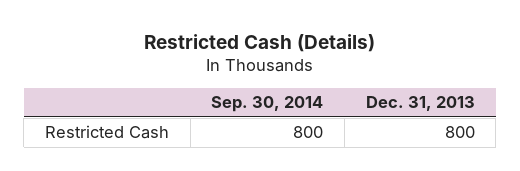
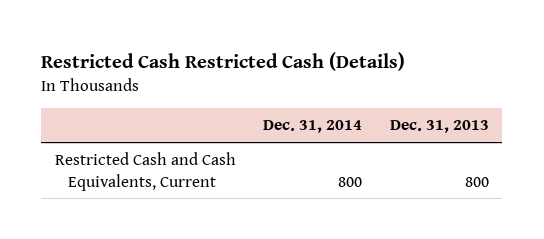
[143,34,375,53] Restricted Cash (Details) -> [41,52,406,72] Restricted Cash Restricted Cash (Details)
[211,96,324,113] Sep. 30, 2014 -> none
none -> [263,120,363,134] Dec. 31, 2014
[44,125,169,140] Restricted Cash -> [55,152,237,191] Restricted Cash and Cash Equivalents, Current

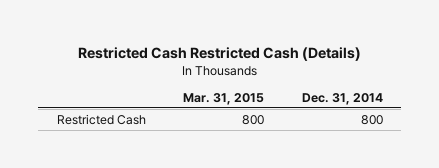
[389,120,489,134] Dec. 31, 2013 -> none
none -> [183,92,265,105] Mar. 31, 2015
[55,152,237,191] Restricted Cash and Cash Equivalents, Current -> [56,113,146,125] Restricted Cash

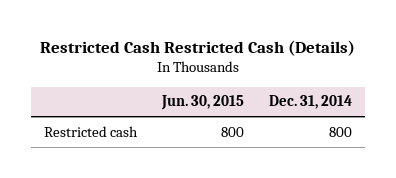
[183,92,265,105] Mar. 31, 2015 -> none
none -> [160,95,244,111] Jun. 30, 2015
[56,113,146,125] Restricted Cash -> [43,125,138,137] Restricted cash

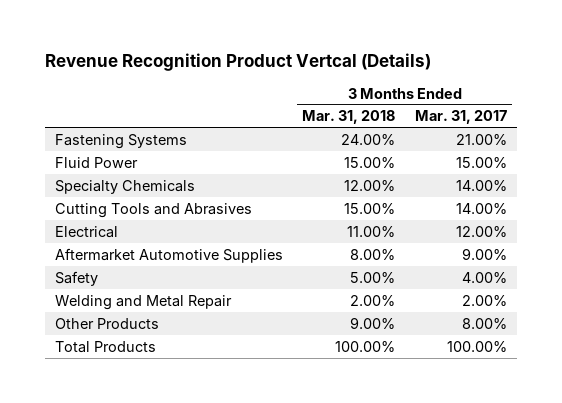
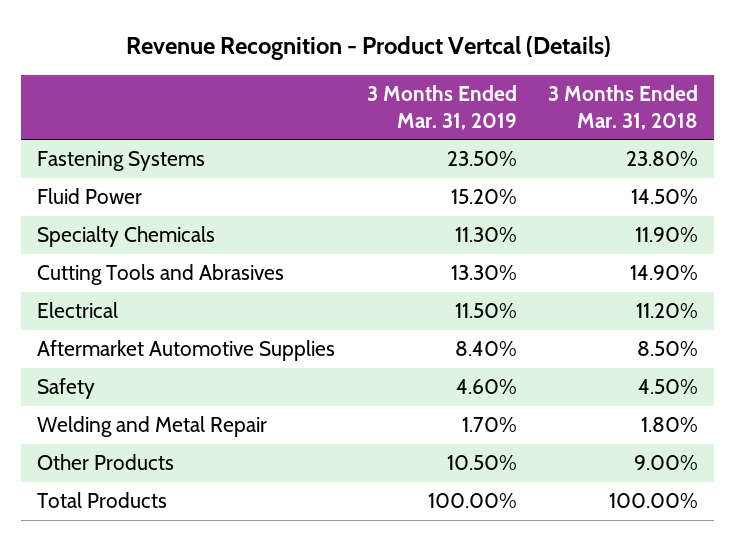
[44,53,431,72] Revenue Recognition Product Vertcal (Details) -> [125,35,611,60] Revenue Recognition - Product Vertcal (Details)
[415,110,508,125] Mar. 31, 2017 -> none
none -> [366,84,517,130] 3 Months Ended Mar. 31, 2019
[341,133,396,145] 24.00% -> [626,151,699,167] 23.80%
[344,156,396,168] 15.00% -> [631,189,699,205] 14.50%
[344,179,396,191] 12.00% -> [635,227,699,243] 11.90%
[344,202,396,214] 15.00% -> [630,265,699,281] 14.90%
[347,225,396,237] 11.00% -> [636,303,699,319] 11.20%
[350,248,396,260] 8.00% -> [637,341,699,357] 8.50%
[350,271,396,283] 5.00% -> [638,379,699,395] 4.50%
[350,294,396,306] 2.00% -> [641,417,699,433] 1.80%

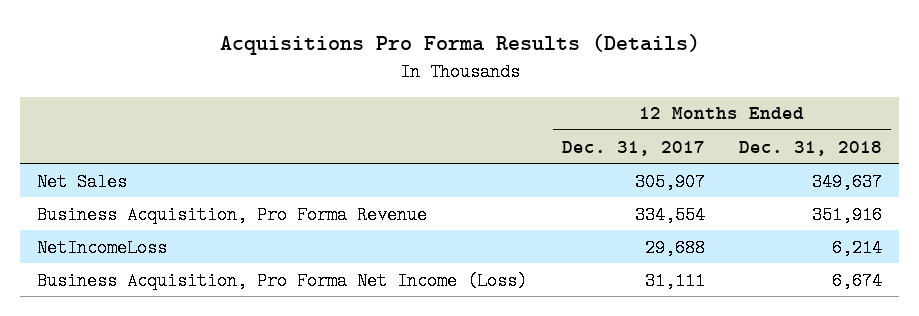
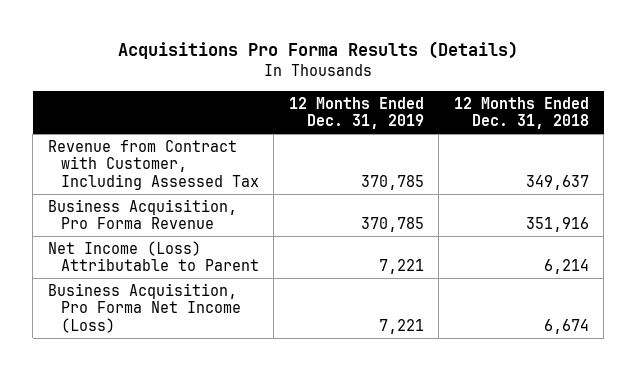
[561,140,705,156] Dec. 31, 2017 -> none
none -> [288,96,424,130] 12 Months Ended Dec. 31, 2019
[37,172,128,191] Net Sales -> [47,139,259,191] Revenue from Contract with Customer, Including Assessed Tax
[37,238,168,257] NetIncomeLoss -> [47,240,259,272] Net Income (Loss) Attributable to Parent

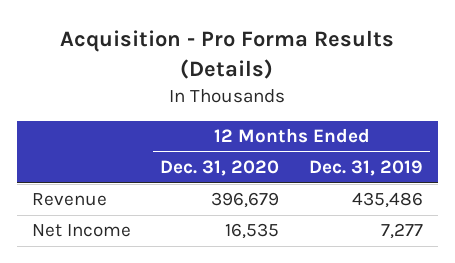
[118,40,519,59] Acquisitions Pro Forma Results (Details) -> [60,30,395,79] Acquisition - Pro Forma Results (Details)
[453,96,589,130] 12 Months Ended Dec. 31, 2018 -> none
none -> [160,160,280,177] Dec. 31, 2020
[47,139,259,191] Revenue from Contract with Customer, Including Assessed Tax -> none
[47,240,259,272] Net Income (Loss) Attributable to Parent -> none
[47,198,237,230] Business Acquisition, Pro Forma Revenue -> [31,193,107,207] Revenue
[360,217,424,233] 370,785 -> [351,192,423,209] 435,486
[47,282,241,334] Business Acquisition, Pro Forma Net Income (Loss) -> [31,224,131,238] Net Income
[378,319,424,335] 7,221 -> [380,223,423,240] 7,277

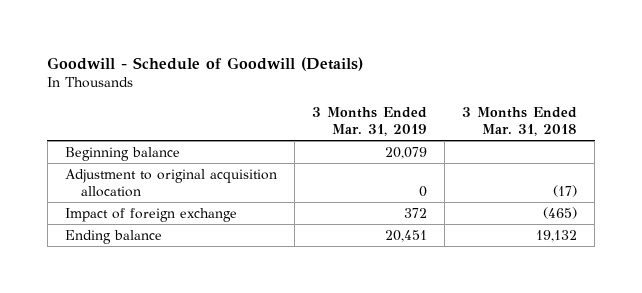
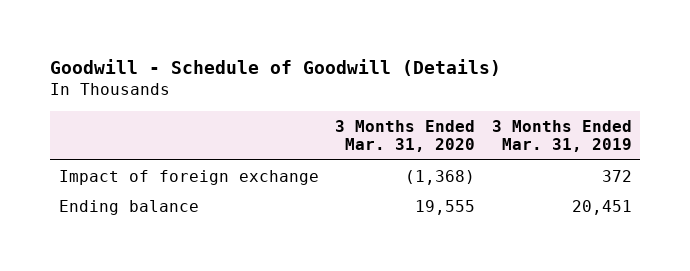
[462,106,578,137] 3 Months Ended Mar. 31, 2018 -> none
none -> [335,119,476,153] 3 Months Ended Mar. 31, 2020
[64,146,180,161] Beginning balance -> none
[64,168,277,198] Adjustment to original acquisition allocation -> none

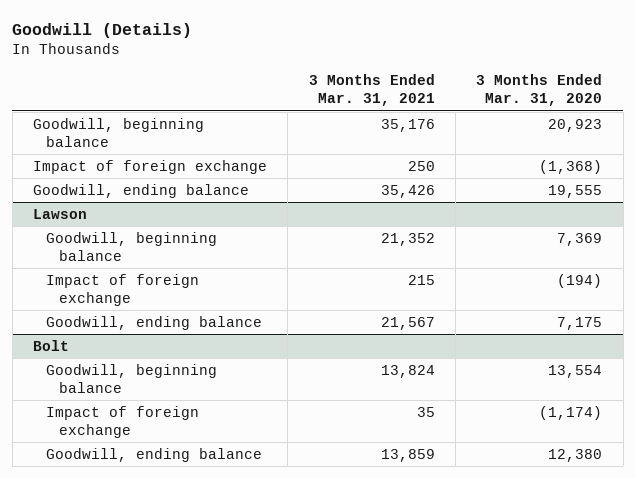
[50,59,502,77] Goodwill - Schedule of Goodwill (Details) -> [12,22,193,38] Goodwill (Details)
[491,119,632,153] 3 Months Ended Mar. 31, 2019 -> none
none -> [308,74,435,107] 3 Months Ended Mar. 31, 2021
none -> [33,117,205,147] Goodwill, beginning balance
[58,199,199,215] Ending balance -> [33,183,250,198] Goodwill, ending balance
none -> [33,208,88,219] Lawson
none -> [45,231,217,261] Goodwill, beginning balance
none -> [45,273,199,306] Impact of foreign exchange
none -> [45,315,262,330] Goodwill, ending balance
none -> [33,339,70,351] Bolt
none -> [45,363,217,393] Goodwill, beginning balance
none -> [45,405,199,438] Impact of foreign exchange
none -> [45,447,262,462] Goodwill, ending balance

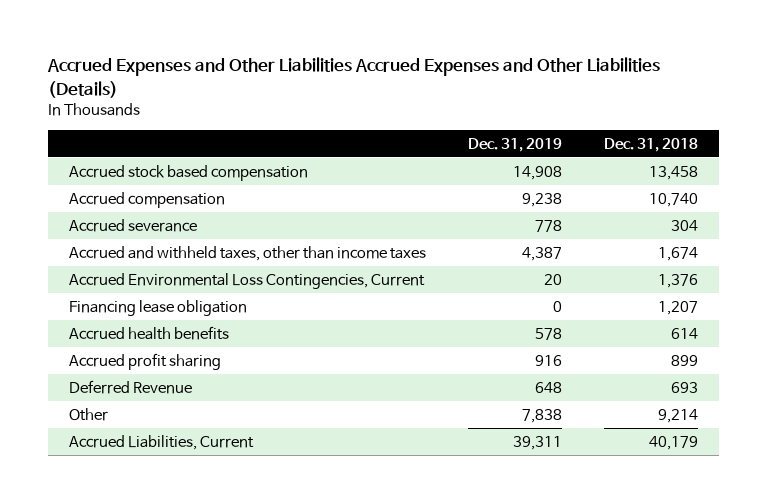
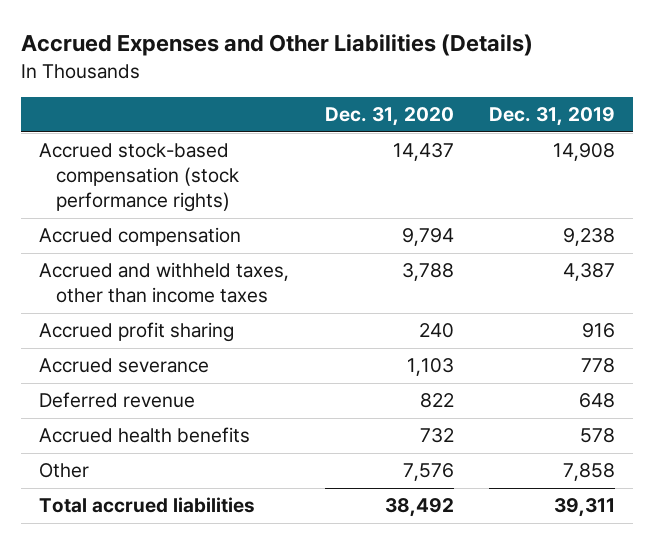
[47,57,661,98] Accrued Expenses and Other Liabilities Accrued Expenses and Other Liabilities (Details) -> [21,34,534,57] Accrued Expenses and Other Liabilities (Details)
[604,137,699,152] Dec. 31, 2018 -> none
none -> [324,107,454,127] Dec. 31, 2020
[69,164,309,181] Accrued stock based compensation -> [39,143,240,213] Accrued stock-based compensation (stock performance rights)
[69,272,426,289] Accrued Environmental Loss Contingencies, Current -> none
[69,299,248,316] Financing lease obligation -> none
[69,218,198,232] Accrued severance -> [39,358,210,374] Accrued severance
[69,379,193,394] Deferred Revenue -> [39,392,196,409] Deferred revenue
[69,325,230,340] Accrued health benefits -> [39,427,251,444] Accrued health benefits
[522,408,563,423] 7,838 -> [563,463,616,482] 7,858
[69,434,255,450] Accrued Liabilities, Current -> [39,497,256,514] Total accrued liabilities

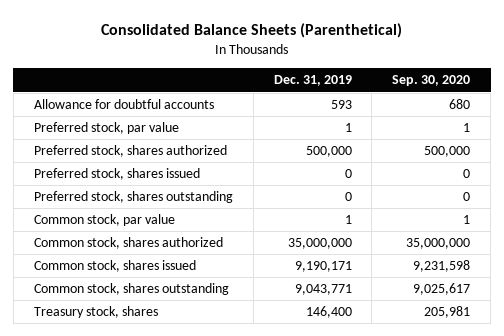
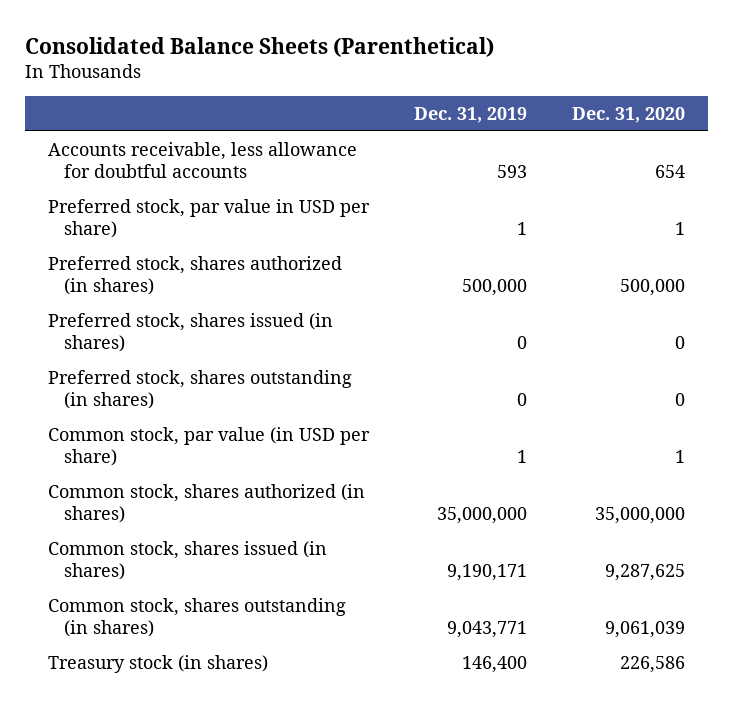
[392,75,471,87] Sep. 30, 2020 -> none
none -> [572,106,686,123] Dec. 31, 2020
[33,99,214,110] Allowance for doubtful accounts -> [48,141,358,179] Accounts receivable, less allowance for doubtful accounts
[33,122,179,135] Preferred stock, par value -> [48,198,371,239] Preferred stock, par value in USD per share)
[33,145,227,158] Preferred stock, shares authorized -> [48,255,343,296] Preferred stock, shares authorized (in shares)
[33,168,200,181] Preferred stock, shares issued -> [48,312,334,353] Preferred stock, shares issued (in shares)
[33,191,233,204] Preferred stock, shares outstanding -> [48,369,353,410] Preferred stock, shares outstanding (in shares)
[33,214,175,227] Common stock, par value -> [48,426,371,467] Common stock, par value (in USD per share)
[33,237,223,250] Common stock, shares authorized -> [48,483,366,524] Common stock, shares authorized (in shares)
[33,260,196,273] Common stock, shares issued -> [48,540,328,581] Common stock, shares issued (in shares)
[33,283,229,296] Common stock, shares outstanding -> [48,597,347,638] Common stock, shares outstanding (in shares)
[33,306,158,319] Treasury stock, shares -> [48,654,269,673] Treasury stock (in shares)

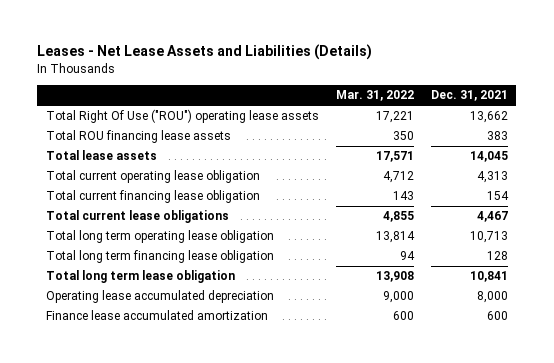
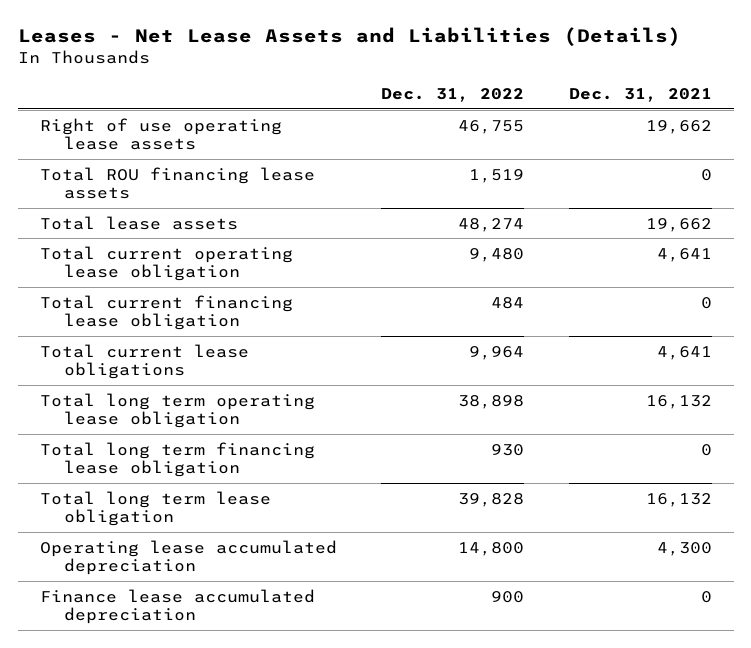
[335,90,414,102] Mar. 31, 2022 -> none
none -> [381,88,525,103] Dec. 31, 2022
[45,109,319,124] Total Right Of Use ("ROU") operating lease assets -> [39,117,282,151] Right of use operating lease assets
[469,111,508,124] 13,662 -> [645,119,712,134] 19,662
[486,131,508,141] 383 -> [700,168,712,181] 0
[469,151,508,163] 14,045 -> [645,217,712,232] 19,662
[476,171,508,184] 4,313 -> [656,247,712,262] 4,641
[486,191,509,201] 154 -> [700,296,712,309] 0
[476,211,508,223] 4,467 -> [656,345,712,360] 4,641
[469,231,508,244] 10,713 -> [645,394,712,409] 16,132
[486,251,508,261] 128 -> [700,443,712,456] 0
[469,271,508,283] 10,841 -> [645,492,712,507] 16,132
[476,291,508,304] 8,000 -> [656,541,712,556] 4,300
[45,310,268,321] Finance lease accumulated amortization -> [39,588,315,625] Finance lease accumulated depreciation
[486,311,508,321] 600 -> [700,590,712,603] 0

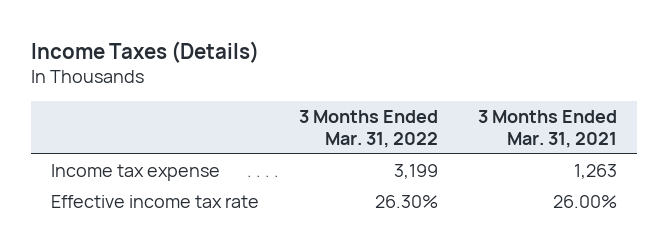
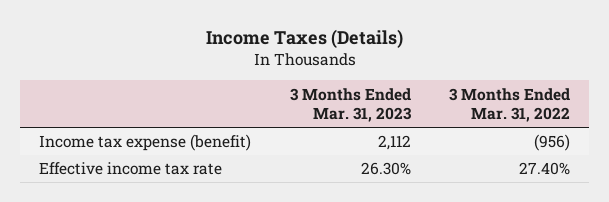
[477,110,617,148] 3 Months Ended Mar. 31, 2021 -> none
none -> [289,87,412,122] 3 Months Ended Mar. 31, 2023
[51,164,221,182] Income tax expense -> [39,134,252,152] Income tax expense (benefit)
[393,164,438,180] 3,199 -> [534,134,571,152] (956)
[374,195,438,209] 26.30% -> [519,162,571,176] 27.40%

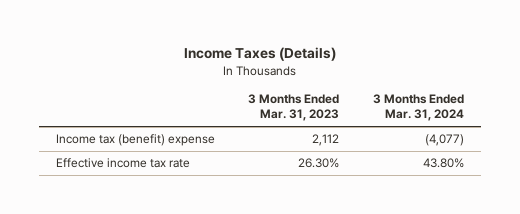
[449,87,571,122] 3 Months Ended Mar. 31, 2022 -> none
none -> [372,94,464,122] 3 Months Ended Mar. 31, 2024
[39,134,252,152] Income tax expense (benefit) -> [55,134,215,147] Income tax (benefit) expense

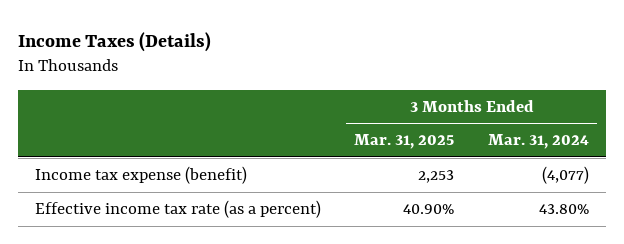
[248,94,340,122] 3 Months Ended Mar. 31, 2023 -> none
none -> [354,134,455,150] Mar. 31, 2025
[55,134,215,147] Income tax (benefit) expense -> [34,166,247,185] Income tax expense (benefit)
[55,158,190,169] Effective income tax rate -> [34,200,321,219] Effective income tax rate (as a percent)

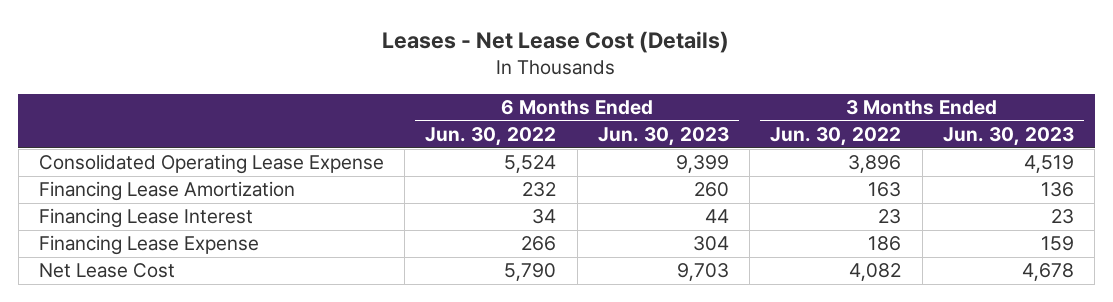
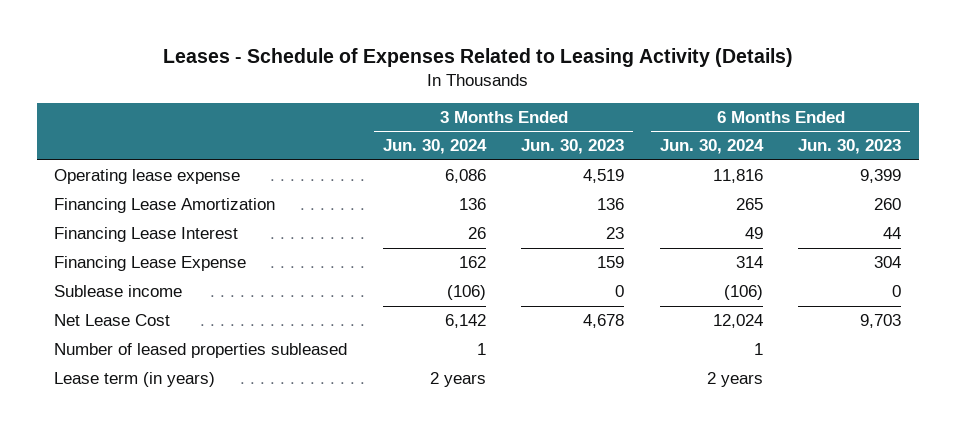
[382,31,730,54] Leases - Net Lease Cost (Details) -> [162,47,793,67] Leases - Schedule of Expenses Related to Leasing Activity (Details)
[425,126,557,146] Jun. 30, 2022 -> none
[770,126,902,146] Jun. 30, 2022 -> none
none -> [382,139,487,155] Jun. 30, 2024
none -> [659,139,764,155] Jun. 30, 2024
[38,154,384,175] Consolidated Operating Lease Expense -> [54,169,241,185] Operating lease expense
none -> [54,285,183,298] Sublease income
none -> [54,343,348,359] Number of leased properties subleased
none -> [54,372,216,388] Lease term (in years)

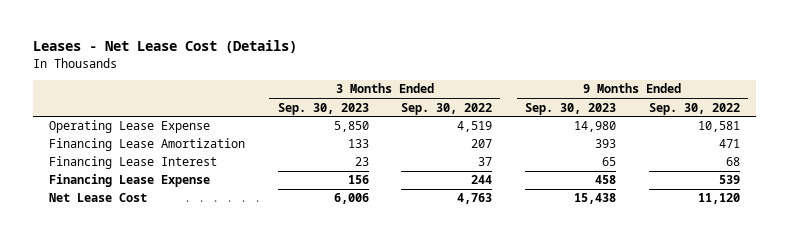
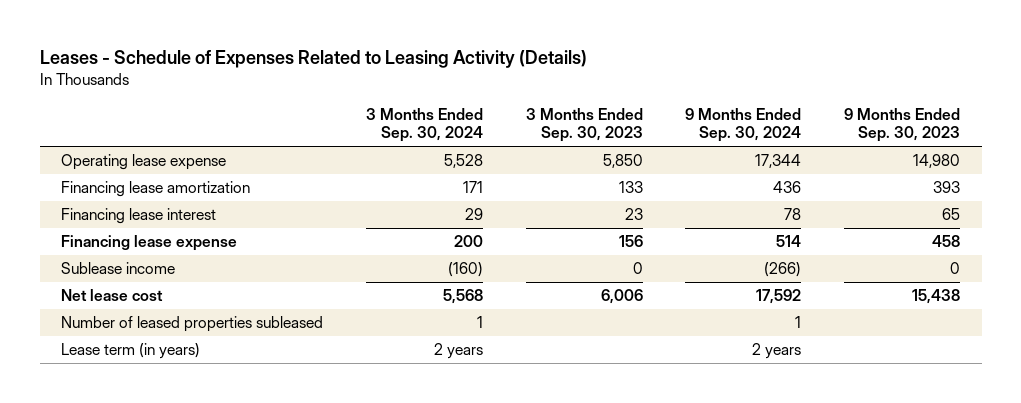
[32,40,297,54] Leases - Net Lease Cost (Details) -> [39,49,587,68] Leases - Schedule of Expenses Related to Leasing Activity (Details)
[401,102,493,115] Sep. 30, 2022 -> none
[648,102,740,115] Sep. 30, 2022 -> none
none -> [365,107,483,143] 3 Months Ended Sep. 30, 2024
none -> [685,107,802,143] 9 Months Ended Sep. 30, 2024
[48,120,210,134] Operating Lease Expense -> [61,154,227,171] Operating lease expense
[48,138,245,152] Financing Lease Amortization -> [61,181,251,198] Financing lease amortization
[48,156,217,170] Financing Lease Interest -> [61,208,217,225] Financing lease interest
[48,174,210,188] Financing Lease Expense -> [61,235,238,252] Financing lease expense
none -> [61,262,176,275] Sublease income
[48,193,147,203] Net Lease Cost -> [61,289,164,302] Net lease cost
none -> [61,316,324,333] Number of leased properties subleased
none -> [61,343,201,360] Lease term (in years)

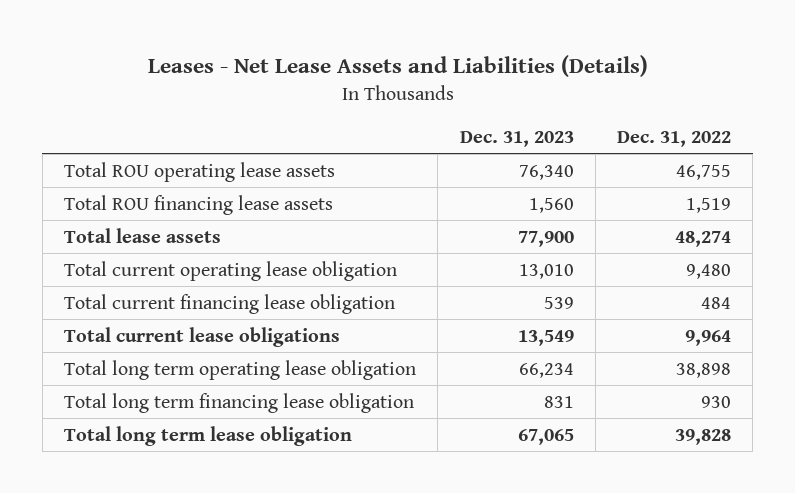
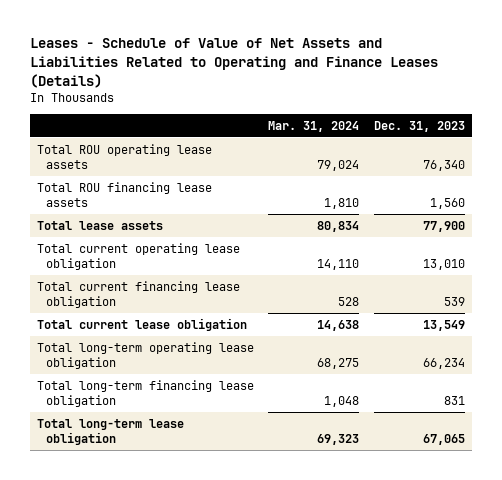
[147,55,648,78] Leases - Net Lease Assets and Liabilities (Details) -> [29,38,438,88] Leases - Schedule of Value of Net Assets and Liabilities Related to Operating and Finance Leases (Details)
[616,131,731,148] Dec. 31, 2022 -> none
none -> [268,120,360,132] Mar. 31, 2024
[64,326,341,347] Total current lease obligations -> [37,317,248,331] Total current lease obligation
[64,359,417,380] Total long term operating lease obligation -> [37,341,255,370] Total long-term operating lease obligation
[64,392,415,413] Total long term financing lease obligation -> [37,379,255,408] Total long-term financing lease obligation
[64,425,353,446] Total long term lease obligation -> [37,418,185,446] Total long-term lease obligation

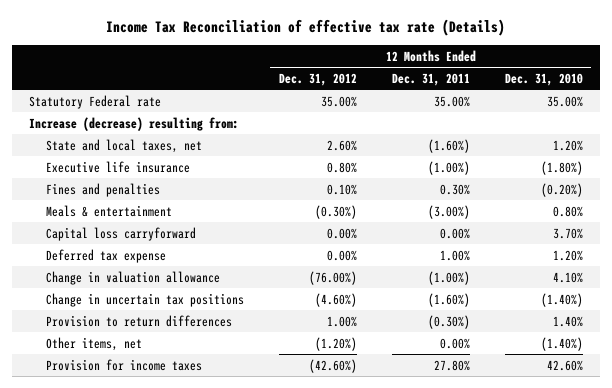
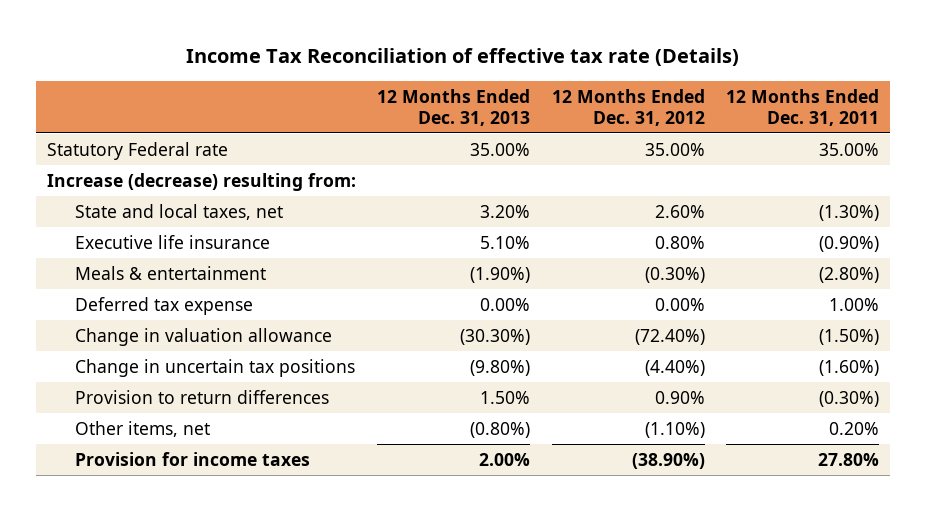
[504,72,583,86] Dec. 31, 2010 -> none
none -> [377,88,531,126] 12 Months Ended Dec. 31, 2013
[46,182,161,197] Fines and penalties -> none
[46,226,197,241] Capital loss carryforward -> none
[427,138,470,153] (1.60%) -> [819,204,880,221] (1.30%)
[427,160,470,175] (1.00%) -> [819,235,880,252] (0.90%)
[427,204,470,219] (3.00%) -> [819,266,880,283] (2.80%)
[309,270,358,285] (76.00%) -> [634,328,705,345] (72.40%)
[427,270,470,285] (1.00%) -> [819,328,880,345] (1.50%)
[315,292,358,307] (4.60%) -> [644,359,705,376] (4.40%)
[327,315,358,327] 1.00% -> [654,390,705,404] 0.90%
[315,336,358,351] (1.20%) -> [644,421,705,438] (1.10%)
[439,337,470,349] 0.00% -> [829,421,880,435] 0.20%
[309,358,358,373] (42.60%) -> [631,452,705,469] (38.90%)

